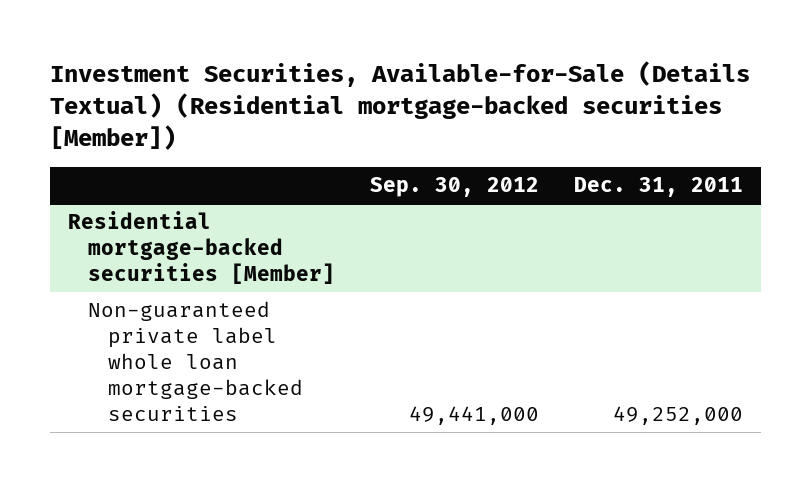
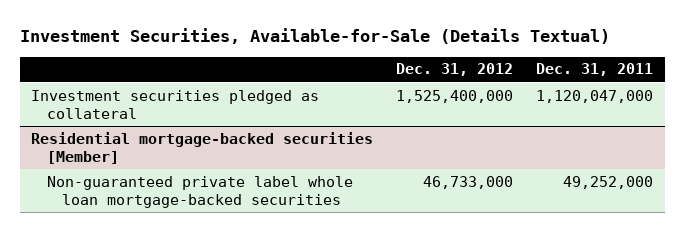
[50,61,751,151] Investment Securities, Available-for-Sale (Details Textual) (Residential mortgage-backed securities [Member]) -> [19,28,610,45] Investment Securities, Available-for-Sale (Details Textual)
[370,177,540,198] Sep. 30, 2012 -> none
none -> [396,63,514,77] Dec. 31, 2012
none -> [31,89,320,119] Investment securities pledged as collateral

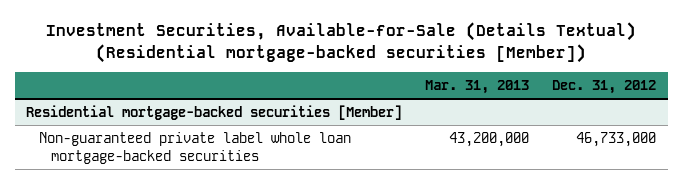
[19,28,610,45] Investment Securities, Available-for-Sale (Details Textual) -> [46,22,637,64] Investment Securities, Available-for-Sale (Details Textual) (Residential mortgage-backed securities [Member])
[536,63,654,77] Dec. 31, 2011 -> none
none -> [425,80,530,95] Mar. 31, 2013
[31,89,320,119] Investment securities pledged as collateral -> none

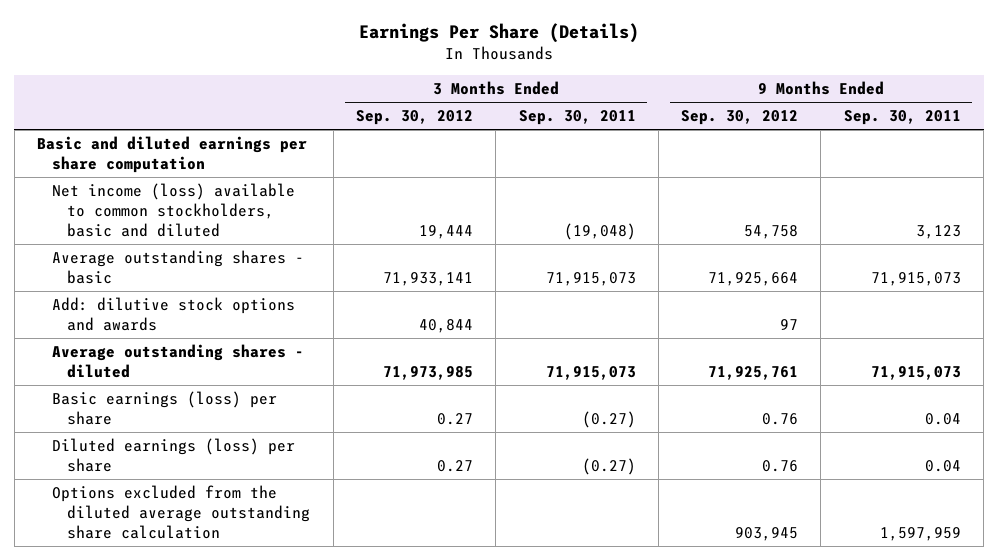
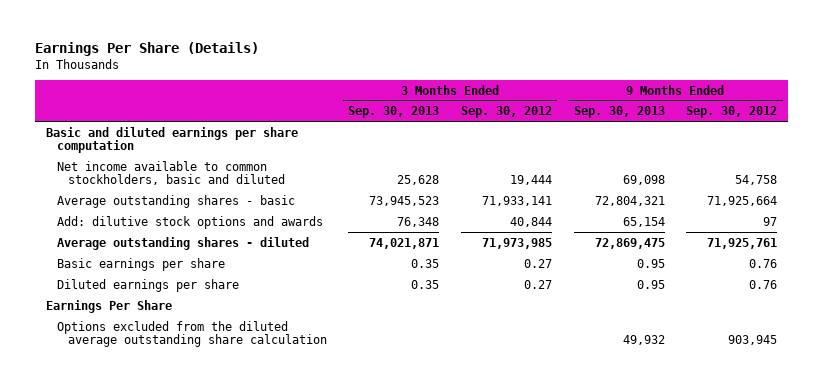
[518,110,636,126] Sep. 30, 2011 -> none
[843,110,961,126] Sep. 30, 2011 -> none
none -> [348,106,440,119] Sep. 30, 2013
none -> [573,106,665,119] Sep. 30, 2013
[52,182,296,237] Net income (loss) available to common stockholders, basic and diluted -> [56,160,285,186] Net income available to common stockholders, basic and diluted
[52,390,278,425] Basic earnings (loss) per share -> [56,257,225,271] Basic earnings per share
[52,437,296,472] Diluted earnings (loss) per share -> [56,278,239,292] Diluted earnings per share
none -> [45,299,172,313] Earnings Per Share

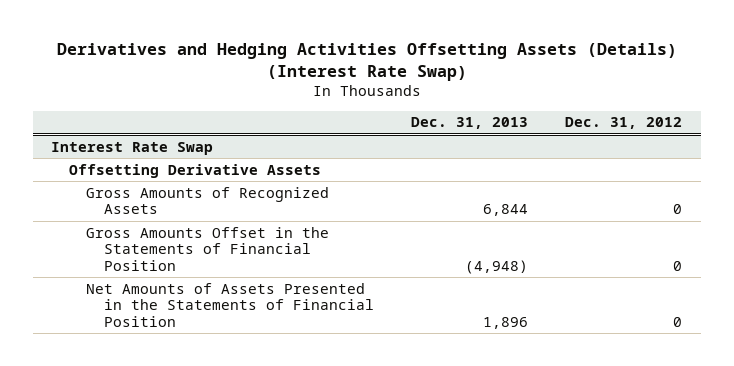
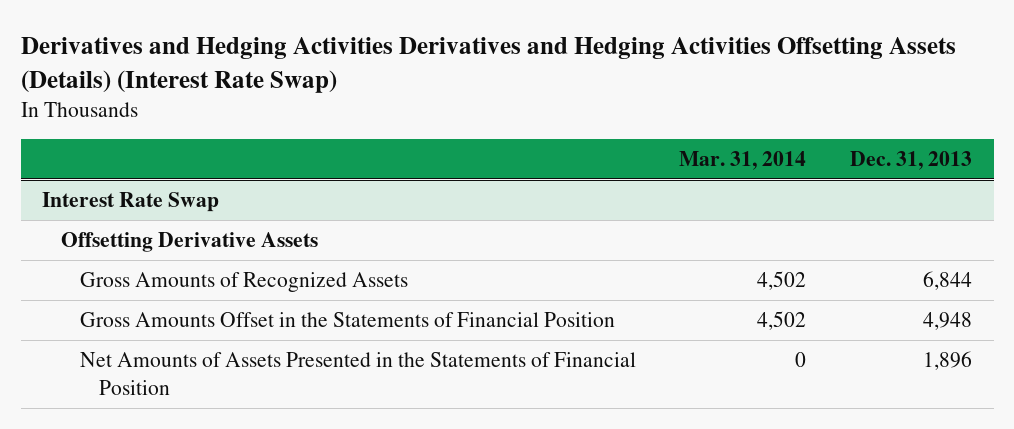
[56,42,677,82] Derivatives and Hedging Activities Offsetting Assets (Details) (Interest Rate Swap) -> [20,37,956,93] Derivatives and Hedging Activities Derivatives and Hedging Activities Offsetting Assets (Details) (Interest Rate Swap)
[565,117,683,130] Dec. 31, 2012 -> none
none -> [679,150,807,170] Mar. 31, 2014
[465,259,529,274] (4,948) -> [922,312,972,331] 4,948

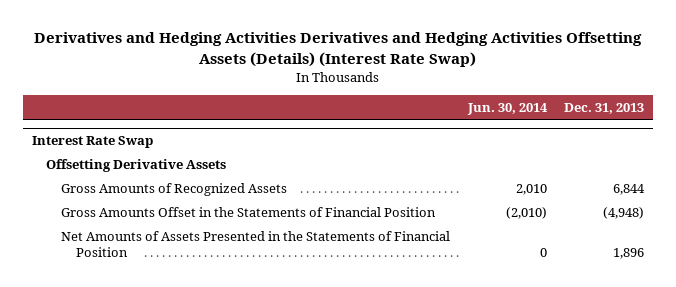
[679,150,807,170] Mar. 31, 2014 -> none
none -> [466,102,548,115] Jun. 30, 2014
[922,312,972,331] 4,948 -> [603,206,645,219] (4,948)

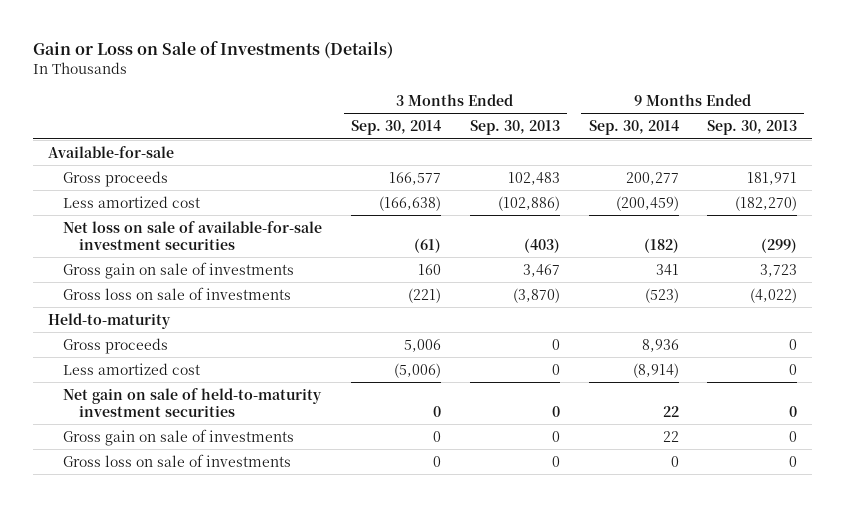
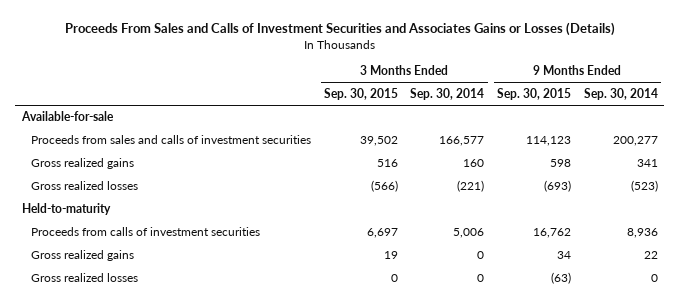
[33,41,394,60] Gain or Loss on Sale of Investments (Details) -> [64,22,615,37] Proceeds From Sales and Calls of Investment Securities and Associates Gains or Losses (Details)
[469,120,560,136] Sep. 30, 2013 -> none
[707,120,798,136] Sep. 30, 2013 -> none
none -> [323,88,398,101] Sep. 30, 2015
none -> [496,88,571,101] Sep. 30, 2015
[63,195,201,208] Less amortized cost -> none
[63,220,323,250] Net loss on sale of available-for-sale investment securities -> none
[63,170,169,187] Gross proceeds -> [31,135,312,145] Proceeds from sales and calls of investment securities
[63,261,295,279] Gross gain on sale of investments -> [31,158,135,170] Gross realized gains
[63,286,292,300] Gross loss on sale of investments -> [31,181,139,191] Gross realized losses
[63,362,201,375] Less amortized cost -> none
[63,387,323,417] Net gain on sale of held-to-maturity investment securities -> none
[63,337,169,354] Gross proceeds -> [31,227,261,237] Proceeds from calls of investment securities
[63,428,295,446] Gross gain on sale of investments -> [31,250,135,262] Gross realized gains
[63,453,292,467] Gross loss on sale of investments -> [31,273,139,283] Gross realized losses

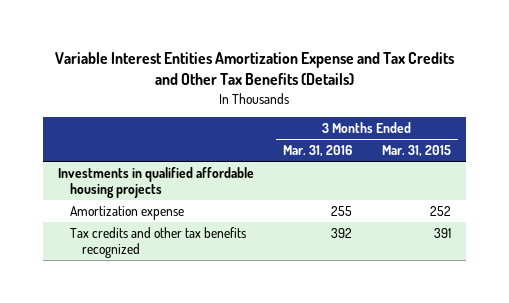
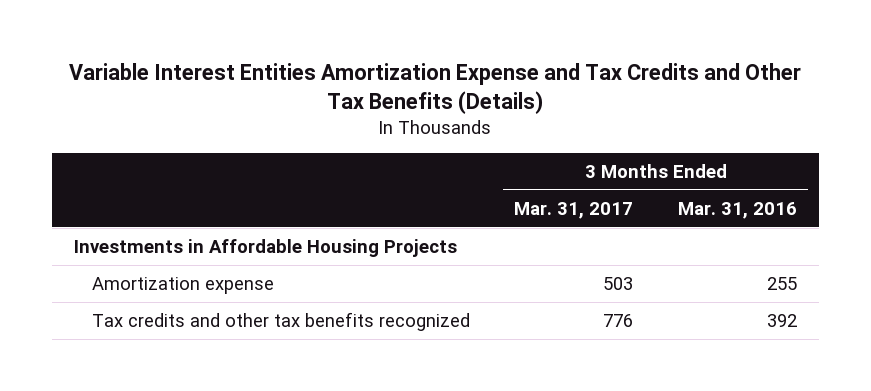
[381,145,451,158] Mar. 31, 2015 -> none
none -> [514,201,634,219] Mar. 31, 2017
[58,167,255,199] Investments in qualified affordable housing projects -> [73,239,457,258] Investments in Affordable Housing Projects

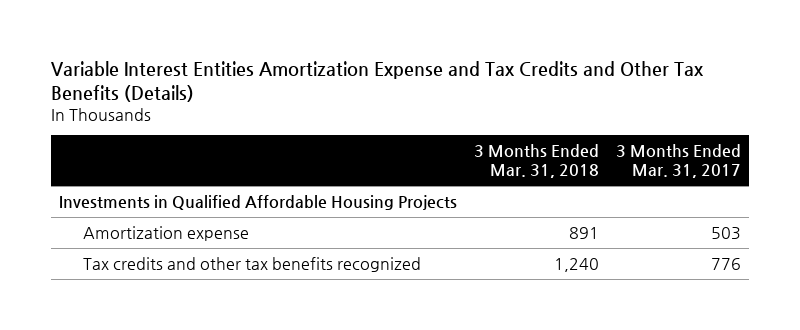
[677,201,797,219] Mar. 31, 2016 -> none
none -> [473,143,599,179] 3 Months Ended Mar. 31, 2018
[73,239,457,258] Investments in Affordable Housing Projects -> [59,194,458,210] Investments in Qualified Affordable Housing Projects

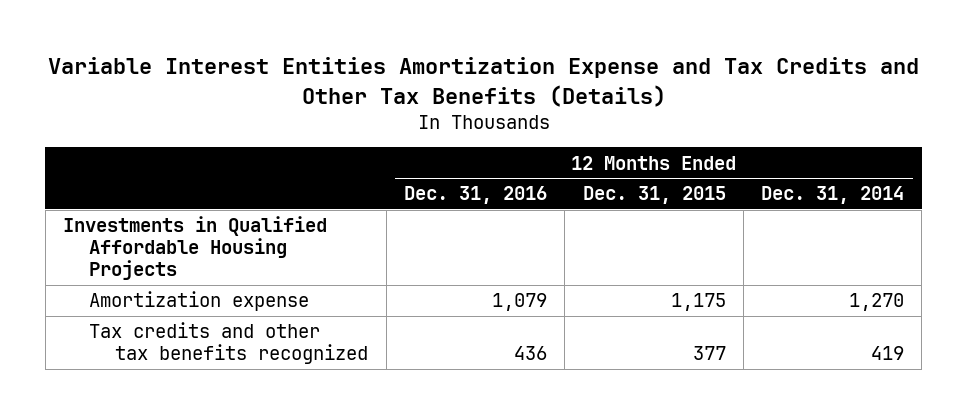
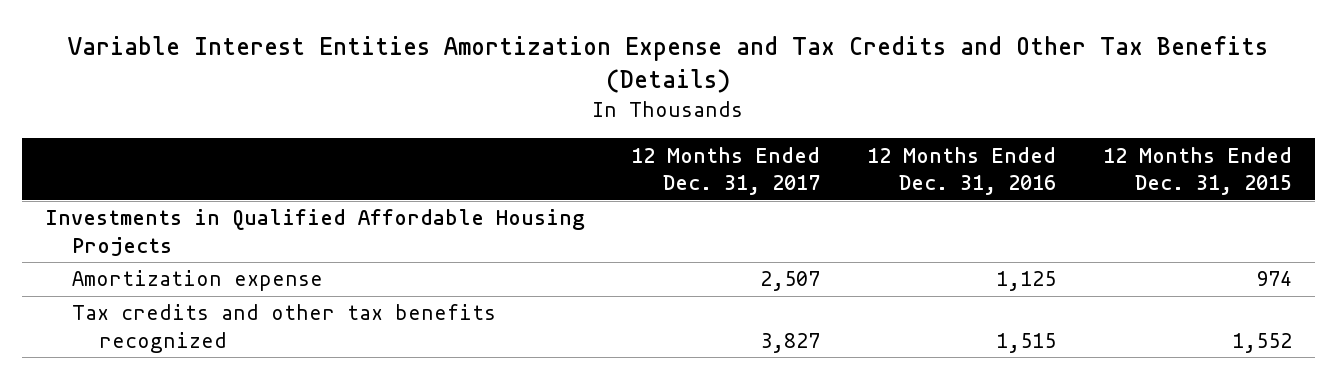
[761,186,905,205] Dec. 31, 2014 -> none
none -> [630,146,820,196] 12 Months Ended Dec. 31, 2017
[492,293,548,312] 1,079 -> [995,271,1056,292] 1,125
[670,293,726,312] 1,175 -> [1255,271,1292,287] 974
[514,346,548,361] 436 -> [995,332,1056,353] 1,515
[692,346,726,361] 377 -> [1231,332,1292,353] 1,552

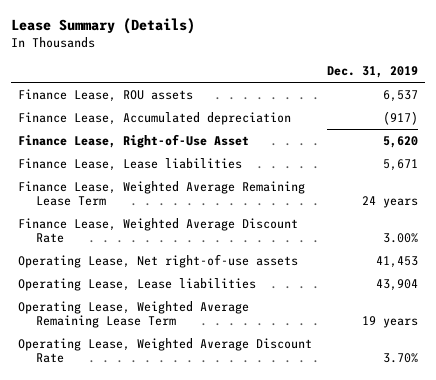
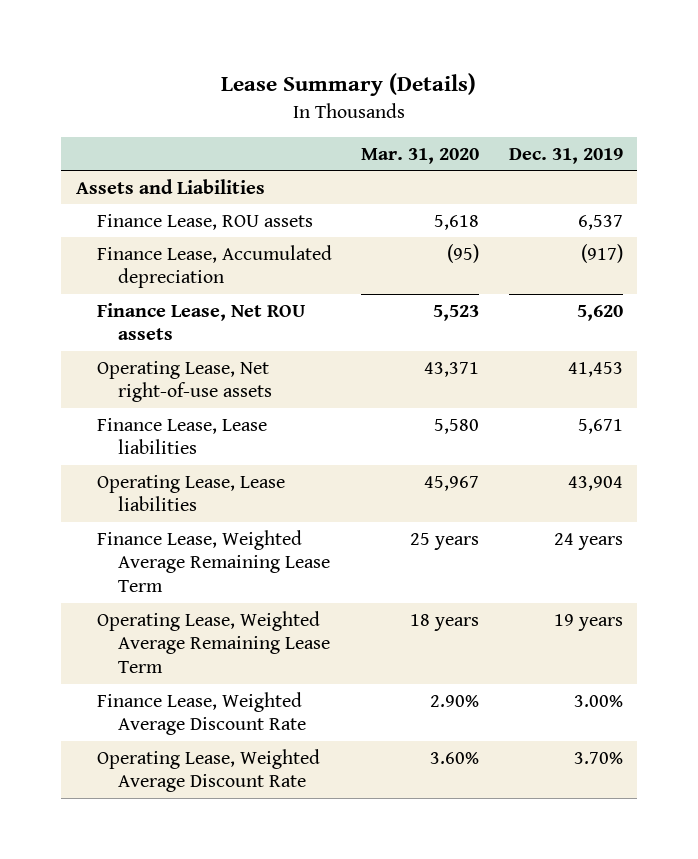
none -> [361,147,480,164] Mar. 31, 2020
none -> [75,178,265,194] Assets and Liabilities
[18,133,250,148] Finance Lease, Right-of-Use Asset -> [96,302,305,341] Finance Lease, Net ROU assets
[18,157,243,171] Finance Lease, Lease liabilities -> [96,417,267,455] Finance Lease, Lease liabilities
[18,180,306,207] Finance Lease, Weighted Average Remaining Lease Term -> [96,529,331,593] Finance Lease, Weighted Average Remaining Lease Term
[18,217,299,244] Finance Lease, Weighted Average Discount Rate -> [96,691,307,736] Finance Lease, Weighted Average Discount Rate

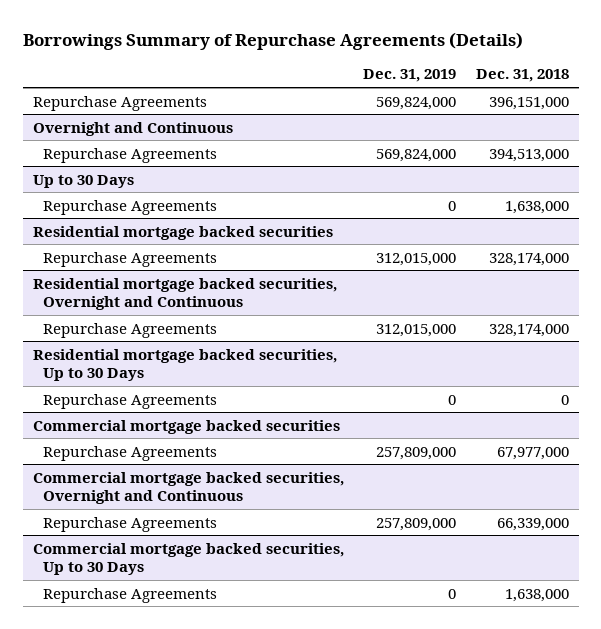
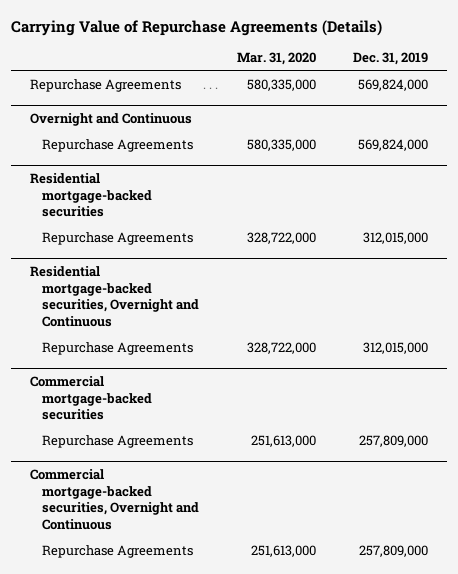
[22,31,523,50] Borrowings Summary of Repurchase Agreements (Details) -> [11,19,383,36] Carrying Value of Repurchase Agreements (Details)
[475,69,569,83] Dec. 31, 2018 -> none
none -> [236,52,316,66] Mar. 31, 2020
[32,174,134,188] Up to 30 Days -> none
[43,199,218,215] Repurchase Agreements -> none
[32,225,333,240] Residential mortgage backed securities -> [29,172,153,218] Residential mortgage-backed securities
[32,277,337,310] Residential mortgage backed securities, Overnight and Continuous -> [29,265,200,328] Residential mortgage-backed securities, Overnight and Continuous
[32,348,337,381] Residential mortgage backed securities, Up to 30 Days -> none
[43,393,218,409] Repurchase Agreements -> none
[32,419,340,434] Commercial mortgage backed securities -> [29,375,153,421] Commercial mortgage-backed securities
[32,471,344,504] Commercial mortgage backed securities, Overnight and Continuous -> [29,468,200,531] Commercial mortgage-backed securities, Overnight and Continuous
[32,542,344,575] Commercial mortgage backed securities, Up to 30 Days -> none
[43,587,218,603] Repurchase Agreements -> none

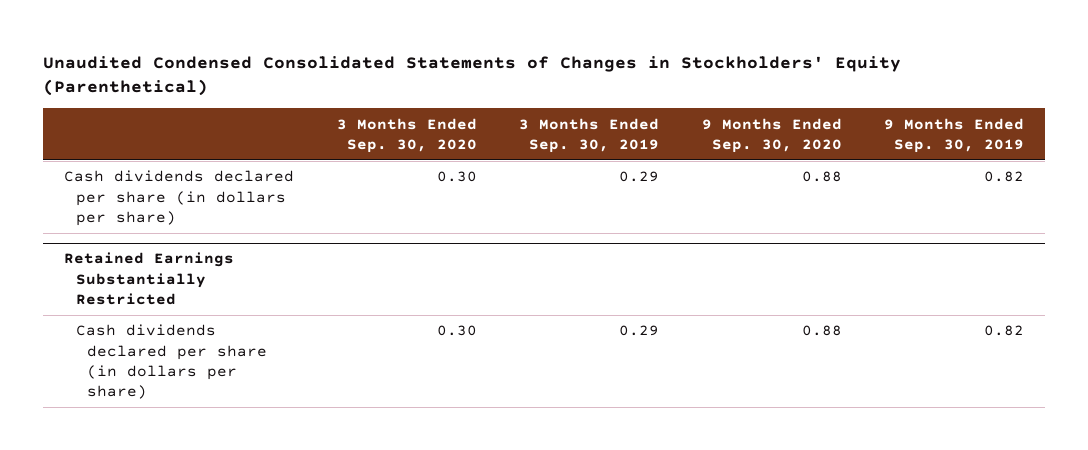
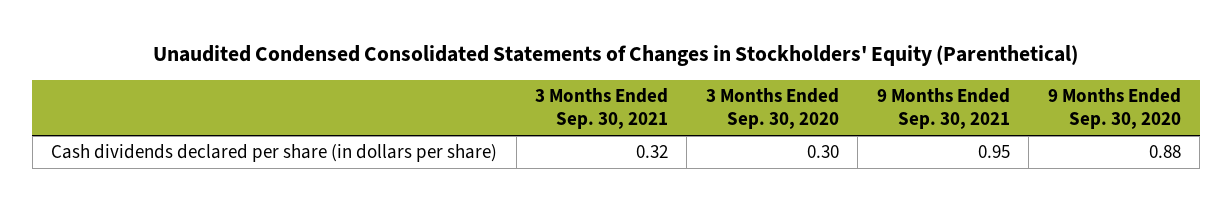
[519,117,660,153] 3 Months Ended Sep. 30, 2019 -> none
[884,117,1025,153] 9 Months Ended Sep. 30, 2019 -> none
none -> [534,88,668,130] 3 Months Ended Sep. 30, 2021
none -> [876,88,1010,130] 9 Months Ended Sep. 30, 2021
[64,252,235,305] Retained Earnings Substantially Restricted -> none
[75,324,268,399] Cash dividends declared per share (in dollars per share) -> none

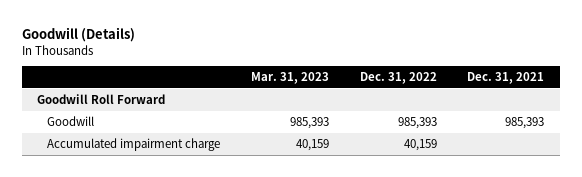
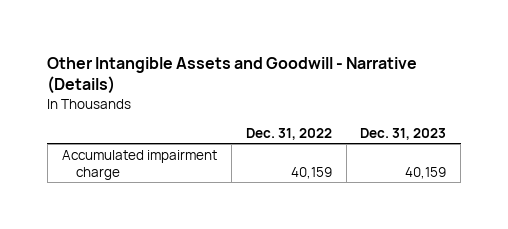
[21,27,135,43] Goodwill (Details) -> [47,56,418,95] Other Intangible Assets and Goodwill - Narrative (Details)
[250,72,329,85] Mar. 31, 2023 -> none
[467,72,545,85] Dec. 31, 2021 -> none
none -> [360,127,447,140] Dec. 31, 2023
[37,93,166,104] Goodwill Roll Forward -> none
[46,115,94,126] Goodwill -> none

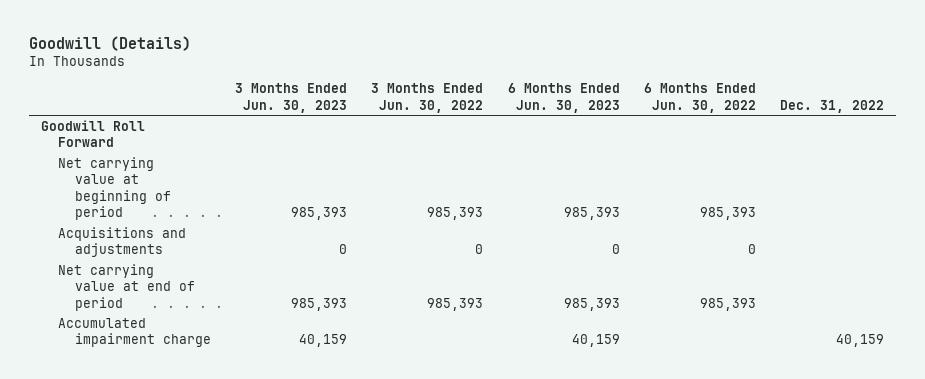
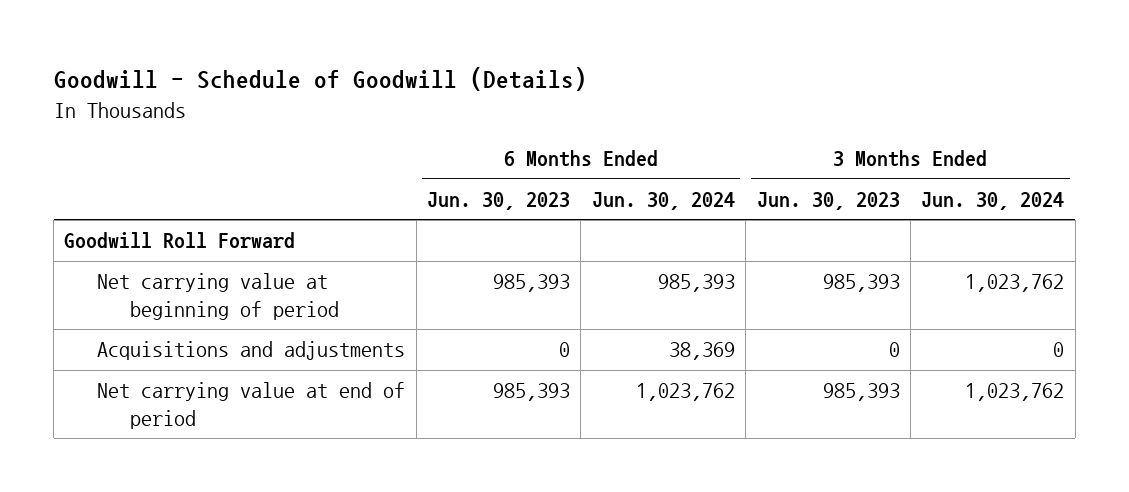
[28,35,191,51] Goodwill (Details) -> [53,67,587,92] Goodwill - Schedule of Goodwill (Details)
[371,83,484,113] 3 Months Ended Jun. 30, 2022 -> none
[643,83,756,113] 6 Months Ended Jun. 30, 2022 -> none
[779,99,884,113] Dec. 31, 2022 -> none
none -> [591,192,735,211] Jun. 30, 2024
none -> [921,192,1065,211] Jun. 30, 2024
[57,317,212,348] Accumulated impairment charge -> none

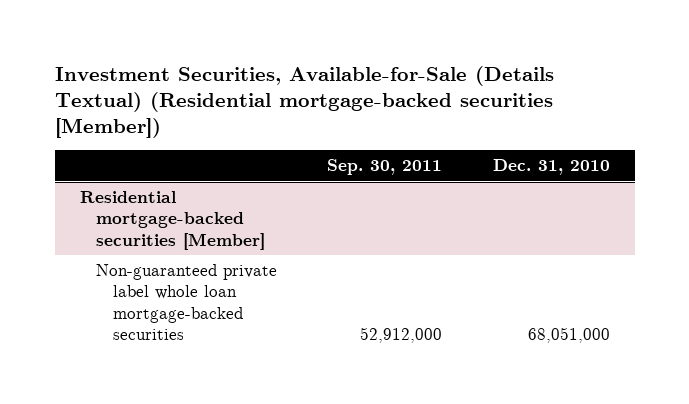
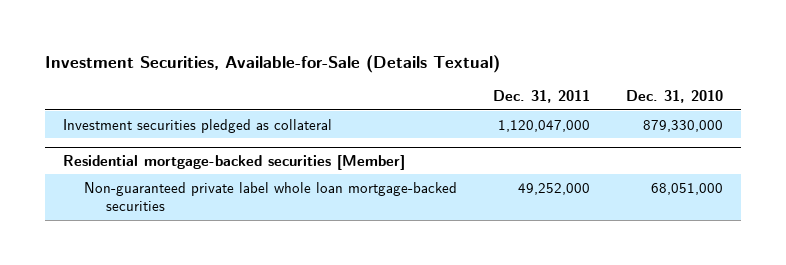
[54,65,554,139] Investment Securities, Available-for-Sale (Details Textual) (Residential mortgage-backed securities [Member]) -> [45,55,501,74] Investment Securities, Available-for-Sale (Details Textual)
[327,159,443,176] Sep. 30, 2011 -> none
none -> [493,90,591,104] Dec. 31, 2011
none -> [63,118,333,133] Investment securities pledged as collateral

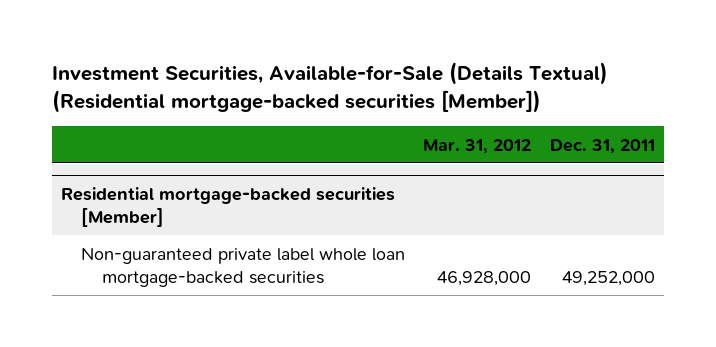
[45,55,501,74] Investment Securities, Available-for-Sale (Details Textual) -> [52,62,609,114] Investment Securities, Available-for-Sale (Details Textual) (Residential mortgage-backed securities [Member])
[625,90,723,104] Dec. 31, 2010 -> none
none -> [423,138,532,154] Mar. 31, 2012
[63,118,333,133] Investment securities pledged as collateral -> none

